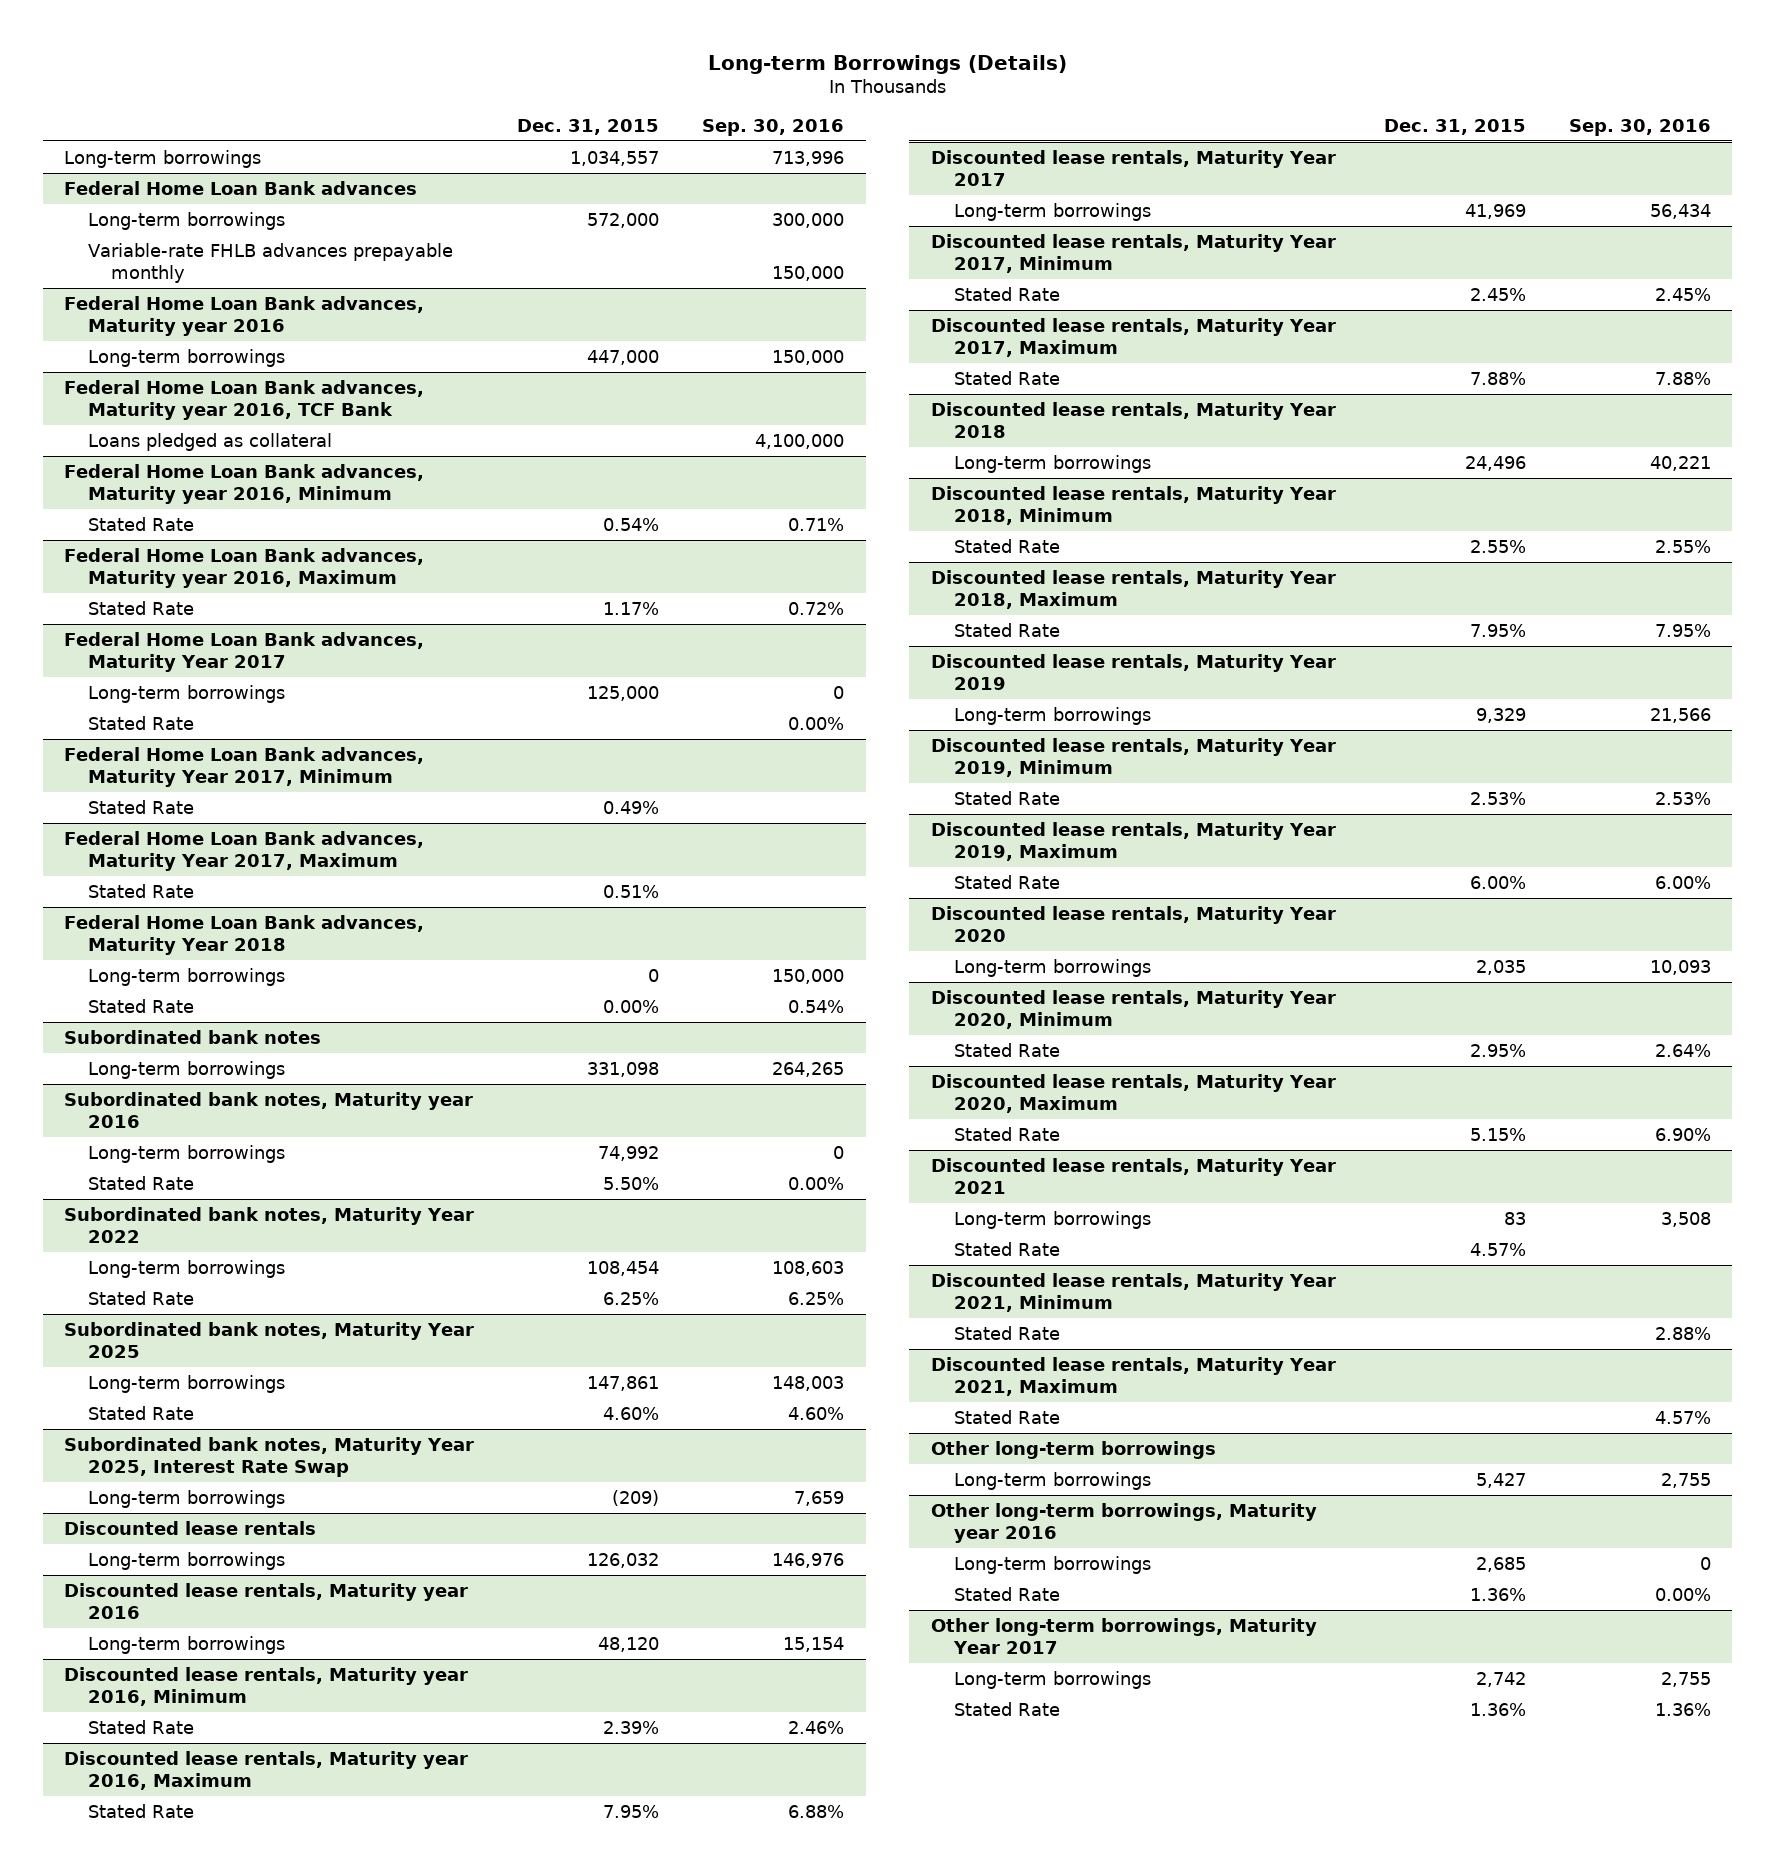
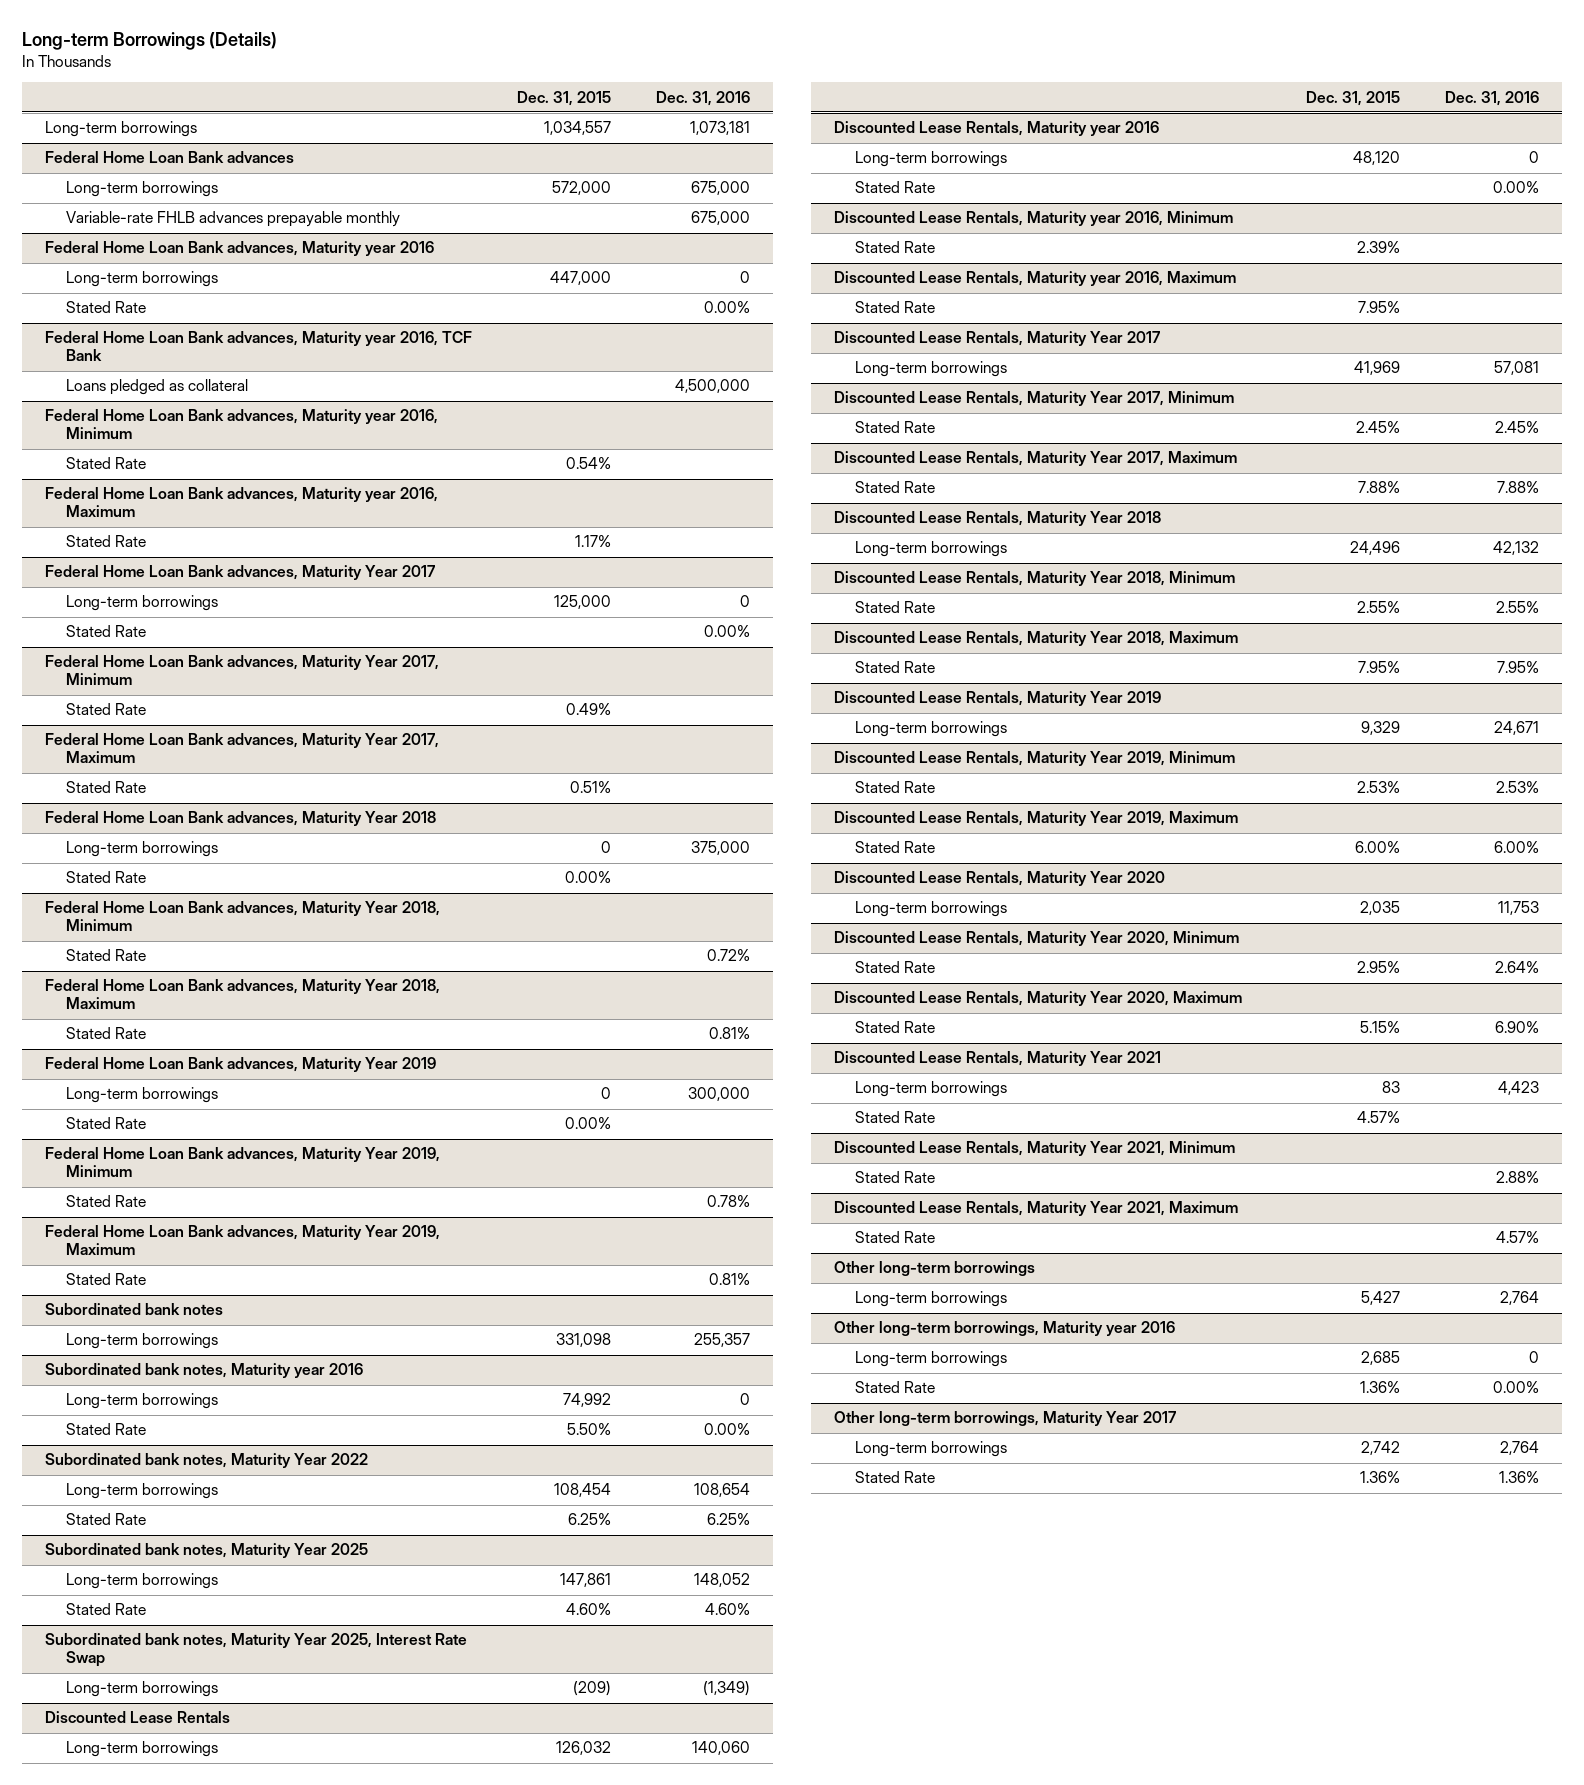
[702,118,845,136] Sep. 30, 2016 -> none
none -> [655,90,750,106] Dec. 31, 2016
none -> [65,301,146,314] Stated Rate
none -> [44,901,440,932] Federal Home Loan Bank advances, Maturity Year 2018, Minimum
none -> [65,949,146,962] Stated Rate
none -> [44,979,440,1010] Federal Home Loan Bank advances, Maturity Year 2018, Maximum
none -> [65,1027,146,1040] Stated Rate
none -> [44,1057,436,1073] Federal Home Loan Bank advances, Maturity Year 2019
none -> [65,1087,218,1104] Long-term borrowings
none -> [65,1117,146,1130] Stated Rate
none -> [44,1147,440,1178] Federal Home Loan Bank advances, Maturity Year 2019, Minimum
none -> [65,1195,146,1208] Stated Rate
none -> [44,1225,440,1256] Federal Home Loan Bank advances, Maturity Year 2019, Maximum
none -> [65,1273,146,1286] Stated Rate
[64,1520,317,1535] Discounted lease rentals -> [44,1711,230,1724] Discounted Lease Rentals
[64,1582,469,1619] Discounted lease rentals, Maturity year 2016 -> [833,121,1159,137] Discounted Lease Rentals, Maturity year 2016
none -> [854,181,935,194] Stated Rate
[64,1666,469,1706] Discounted lease rentals, Maturity year 2016, Minimum -> [833,211,1233,227] Discounted Lease Rentals, Maturity year 2016, Minimum
[64,1750,469,1790] Discounted lease rentals, Maturity year 2016, Maximum -> [833,271,1236,287] Discounted Lease Rentals, Maturity year 2016, Maximum
[930,149,1336,186] Discounted lease rentals, Maturity Year 2017 -> [833,331,1160,347] Discounted Lease Rentals, Maturity Year 2017
[930,233,1336,273] Discounted lease rentals, Maturity Year 2017, Minimum -> [833,391,1234,407] Discounted Lease Rentals, Maturity Year 2017, Minimum
[930,317,1336,357] Discounted lease rentals, Maturity Year 2017, Maximum -> [833,451,1237,467] Discounted Lease Rentals, Maturity Year 2017, Maximum
[930,401,1336,438] Discounted lease rentals, Maturity Year 2018 -> [833,511,1161,527] Discounted Lease Rentals, Maturity Year 2018
[930,485,1336,525] Discounted lease rentals, Maturity Year 2018, Minimum -> [833,571,1235,587] Discounted Lease Rentals, Maturity Year 2018, Minimum
[930,569,1336,609] Discounted lease rentals, Maturity Year 2018, Maximum -> [833,631,1238,647] Discounted Lease Rentals, Maturity Year 2018, Maximum
[930,653,1336,690] Discounted lease rentals, Maturity Year 2019 -> [833,691,1161,707] Discounted Lease Rentals, Maturity Year 2019
[930,737,1336,777] Discounted lease rentals, Maturity Year 2019, Minimum -> [833,751,1235,767] Discounted Lease Rentals, Maturity Year 2019, Minimum
[930,821,1336,861] Discounted lease rentals, Maturity Year 2019, Maximum -> [833,811,1238,827] Discounted Lease Rentals, Maturity Year 2019, Maximum
[930,905,1336,942] Discounted lease rentals, Maturity Year 2020 -> [833,871,1165,887] Discounted Lease Rentals, Maturity Year 2020
[930,989,1336,1029] Discounted lease rentals, Maturity Year 2020, Minimum -> [833,931,1239,947] Discounted Lease Rentals, Maturity Year 2020, Minimum
[930,1073,1336,1113] Discounted lease rentals, Maturity Year 2020, Maximum -> [833,991,1242,1007] Discounted Lease Rentals, Maturity Year 2020, Maximum
[930,1157,1336,1194] Discounted lease rentals, Maturity Year 2021 -> [833,1051,1161,1067] Discounted Lease Rentals, Maturity Year 2021
[930,1272,1336,1312] Discounted lease rentals, Maturity Year 2021, Minimum -> [833,1141,1235,1157] Discounted Lease Rentals, Maturity Year 2021, Minimum
[930,1356,1336,1396] Discounted lease rentals, Maturity Year 2021, Maximum -> [833,1201,1238,1217] Discounted Lease Rentals, Maturity Year 2021, Maximum

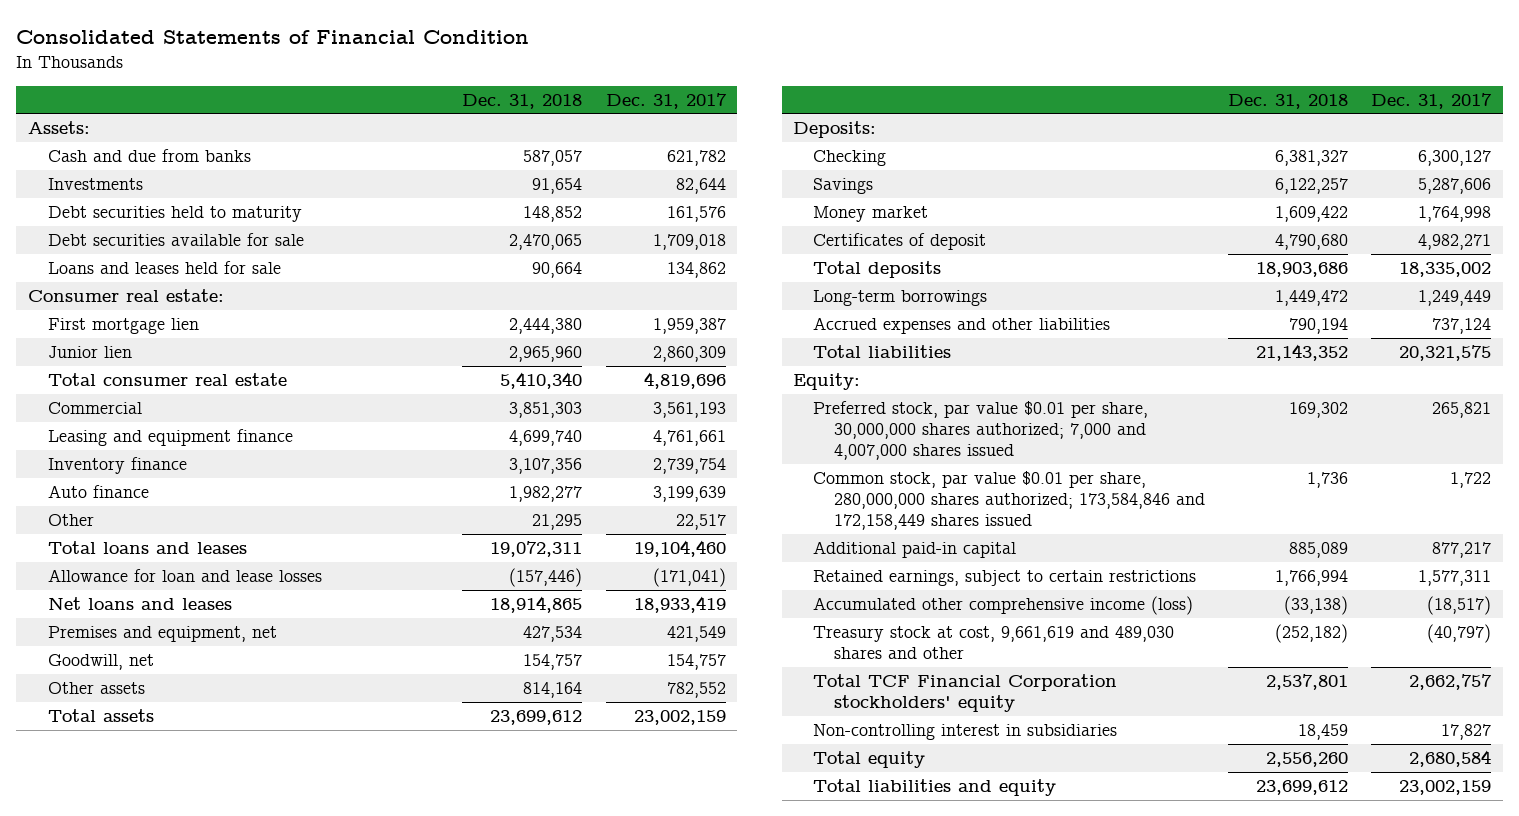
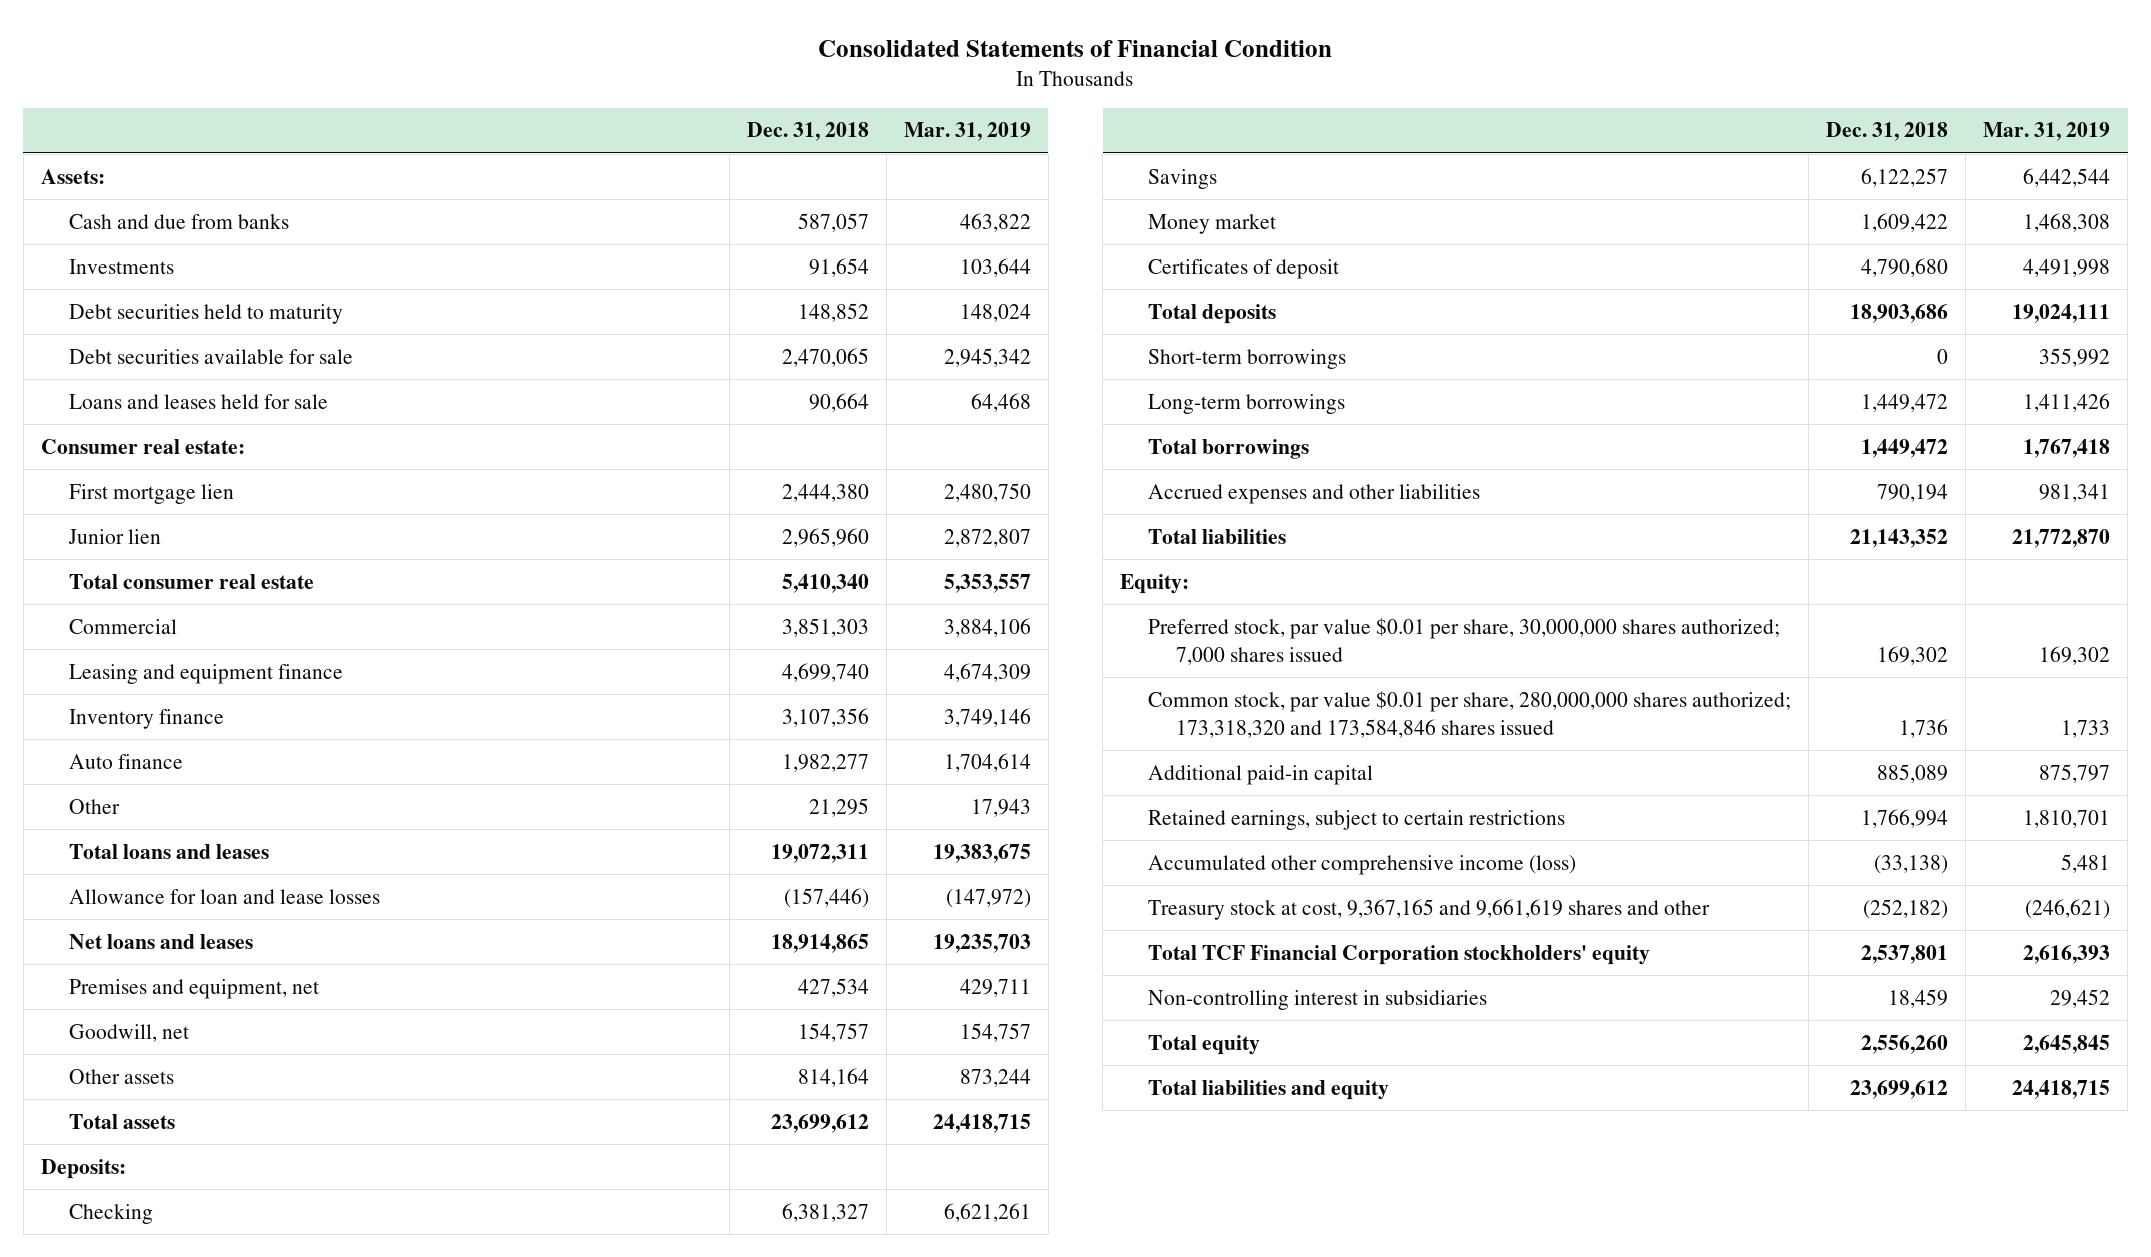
[605,92,727,109] Dec. 31, 2017 -> none
none -> [903,122,1031,142] Mar. 31, 2019
none -> [1148,348,1347,369] Short-term borrowings
none -> [1148,438,1310,459] Total borrowings
[813,401,1149,461] Preferred stock, par value $0.01 per share, 30,000,000 shares authorized; 7,000 and 4,007,000 shares issued -> [1148,617,1781,665] Preferred stock, par value $0.01 per share, 30,000,000 shares authorized; 7,000 shares issued
[813,471,1205,531] Common stock, par value $0.01 per share, 280,000,000 shares authorized; 173,584,846 and 172,158,449 shares issued -> [1148,690,1792,738] Common stock, par value $0.01 per share, 280,000,000 shares authorized; 173,318,320 and 173,584,846 shares issued
[813,626,1175,660] Treasury stock at cost, 9,661,619 and 489,030 shares and other -> [1148,898,1711,920] Treasury stock at cost, 9,367,165 and 9,661,619 shares and other

